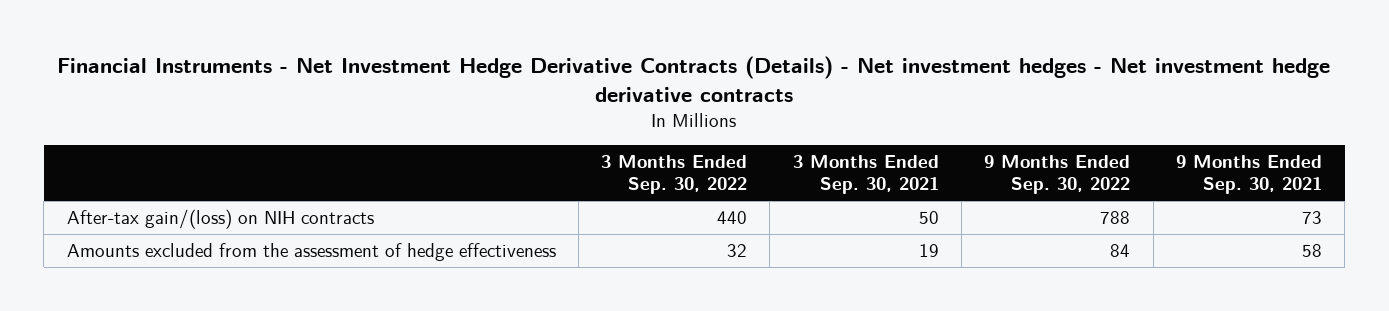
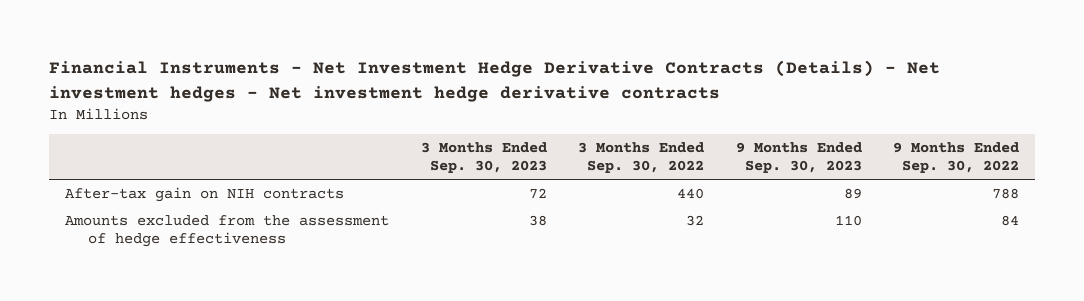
[792,155,939,195] 3 Months Ended Sep. 30, 2021 -> none
[1175,155,1322,195] 9 Months Ended Sep. 30, 2021 -> none
none -> [420,141,547,174] 3 Months Ended Sep. 30, 2023
none -> [735,141,862,174] 9 Months Ended Sep. 30, 2023
[66,209,374,230] After-tax gain/(loss) on NIH contracts -> [64,186,344,202] After-tax gain on NIH contracts

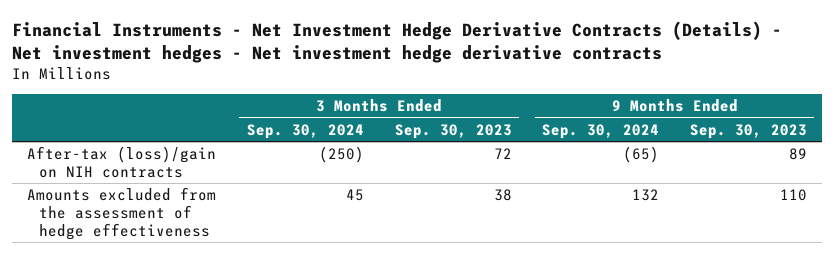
[578,141,705,174] 3 Months Ended Sep. 30, 2022 -> none
[893,141,1020,174] 9 Months Ended Sep. 30, 2022 -> none
none -> [247,123,365,139] Sep. 30, 2024
none -> [542,123,660,139] Sep. 30, 2024
[64,186,344,202] After-tax gain on NIH contracts -> [27,146,217,178] After-tax (loss)/gain on NIH contracts

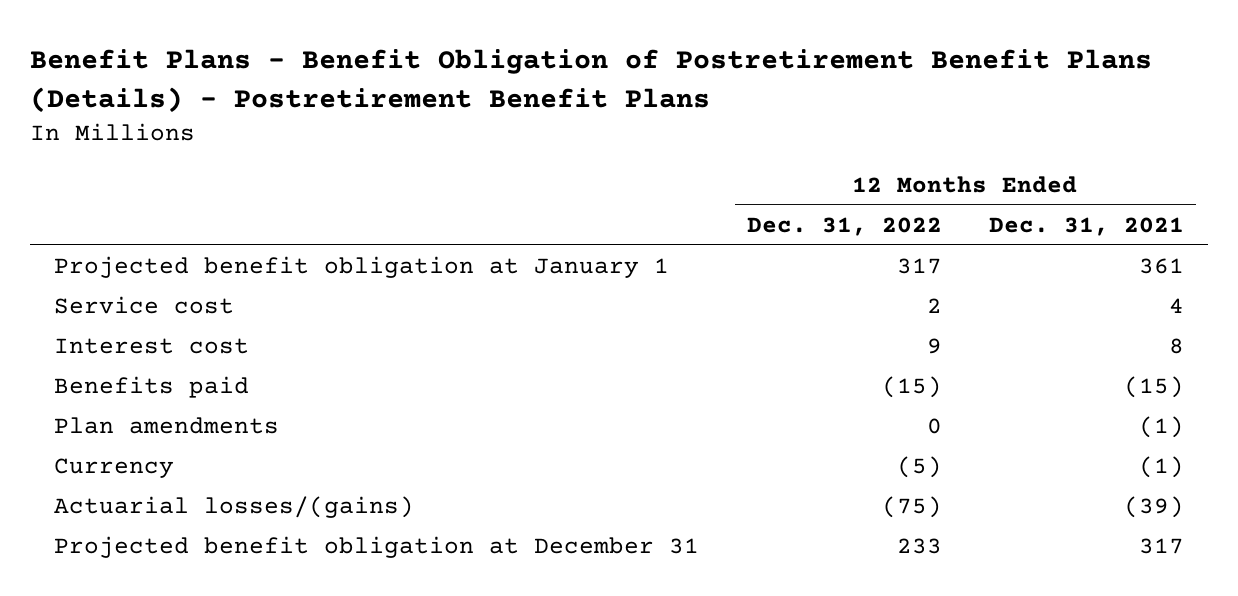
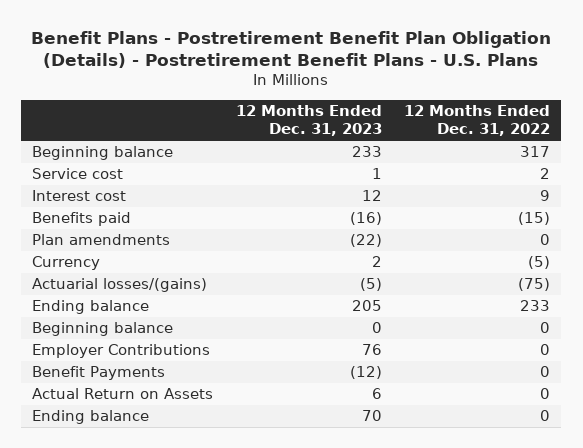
[30,49,1153,113] Benefit Plans - Benefit Obligation of Postretirement Benefit Plans (Details) - Postretirement Benefit Plans -> [31,30,552,68] Benefit Plans - Postretirement Benefit Plan Obligation (Details) - Postretirement Benefit Plans - U.S. Plans
[989,217,1185,237] Dec. 31, 2021 -> none
none -> [235,105,382,137] 12 Months Ended Dec. 31, 2023
[53,256,669,279] Projected benefit obligation at January 1 -> [32,146,174,161] Beginning balance
[53,536,699,559] Projected benefit obligation at December 31 -> [32,300,150,315] Ending balance
none -> [32,322,174,337] Beginning balance
none -> [32,344,211,359] Employer Contributions
none -> [32,366,166,381] Benefit Payments
none -> [32,388,214,400] Actual Return on Assets
none -> [32,410,150,425] Ending balance

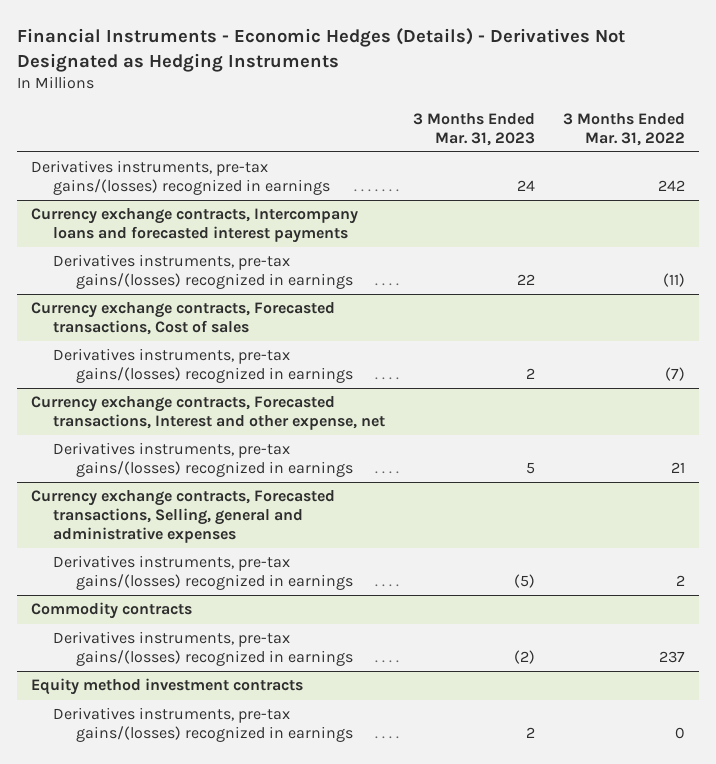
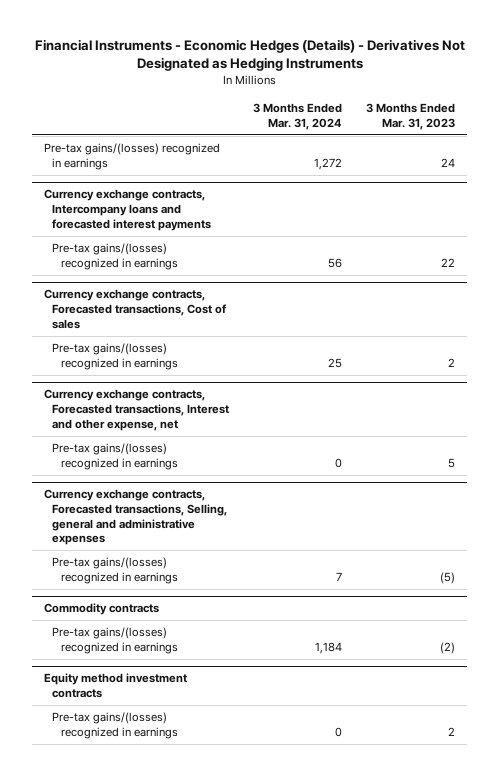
[563,112,686,146] 3 Months Ended Mar. 31, 2022 -> none
none -> [253,103,343,130] 3 Months Ended Mar. 31, 2024
[30,160,331,196] Derivatives instruments, pre-tax gains/(losses) recognized in earnings -> [43,143,220,170] Pre-tax gains/(losses) recognized in earnings
[53,254,354,290] Derivatives instruments, pre-tax gains/(losses) recognized in earnings -> [52,243,178,270] Pre-tax gains/(losses) recognized in earnings
[53,348,354,384] Derivatives instruments, pre-tax gains/(losses) recognized in earnings -> [52,343,178,370] Pre-tax gains/(losses) recognized in earnings
[53,442,354,478] Derivatives instruments, pre-tax gains/(losses) recognized in earnings -> [52,443,178,470] Pre-tax gains/(losses) recognized in earnings
[53,555,354,591] Derivatives instruments, pre-tax gains/(losses) recognized in earnings -> [52,557,178,584] Pre-tax gains/(losses) recognized in earnings
[53,631,354,667] Derivatives instruments, pre-tax gains/(losses) recognized in earnings -> [52,627,178,654] Pre-tax gains/(losses) recognized in earnings
[53,707,354,743] Derivatives instruments, pre-tax gains/(losses) recognized in earnings -> [52,712,178,739] Pre-tax gains/(losses) recognized in earnings

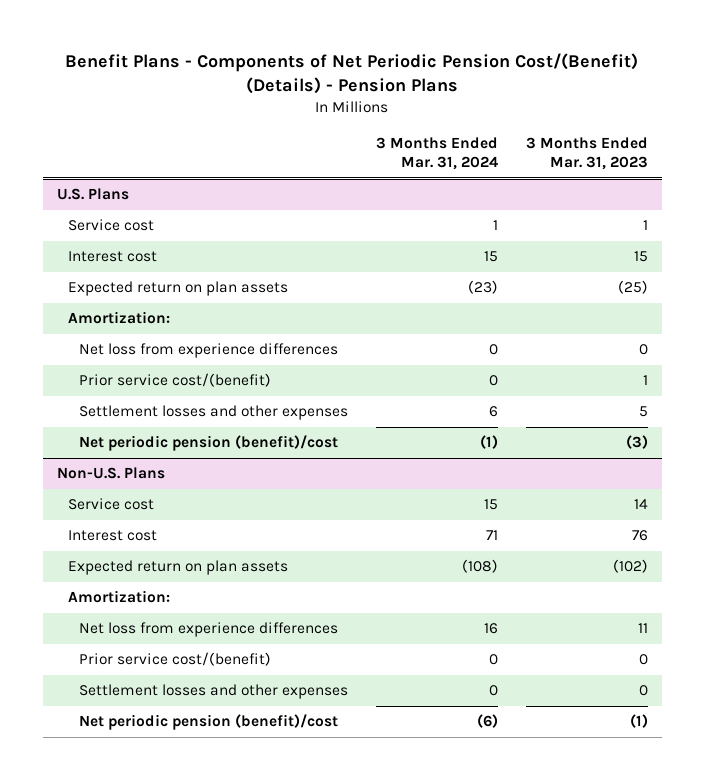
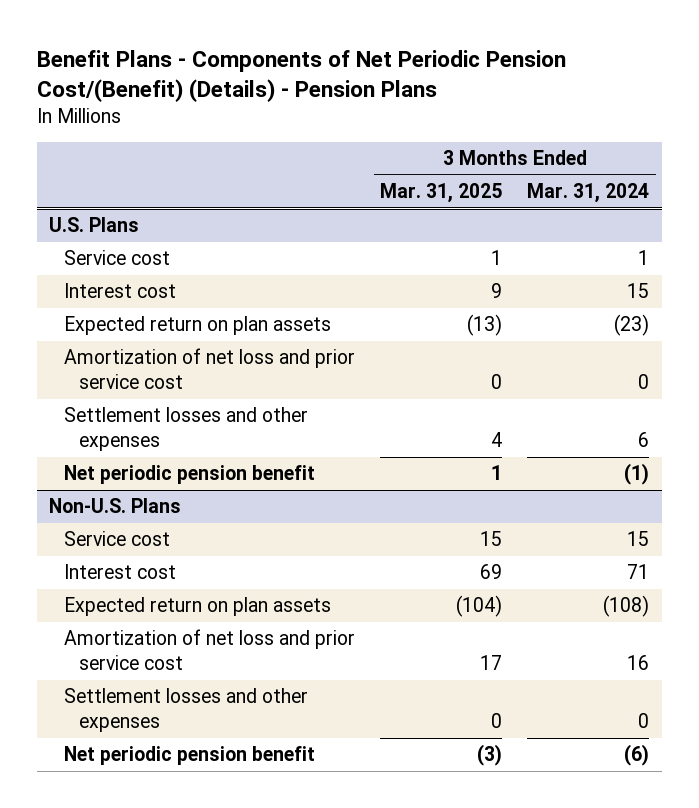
[525,136,648,171] 3 Months Ended Mar. 31, 2023 -> none
none -> [380,183,503,204] Mar. 31, 2025
[68,311,171,325] Amortization: -> none
[79,373,272,388] Prior service cost/(benefit) -> none
[79,343,339,359] Net loss from experience differences -> [64,348,356,390] Amortization of net loss and prior service cost
[79,435,339,452] Net periodic pension (benefit)/cost -> [64,465,316,485] Net periodic pension benefit
[68,590,171,604] Amortization: -> none
[79,652,272,667] Prior service cost/(benefit) -> none
[79,622,339,638] Net loss from experience differences -> [64,629,356,671] Amortization of net loss and prior service cost
[79,714,339,731] Net periodic pension (benefit)/cost -> [64,746,316,766] Net periodic pension benefit

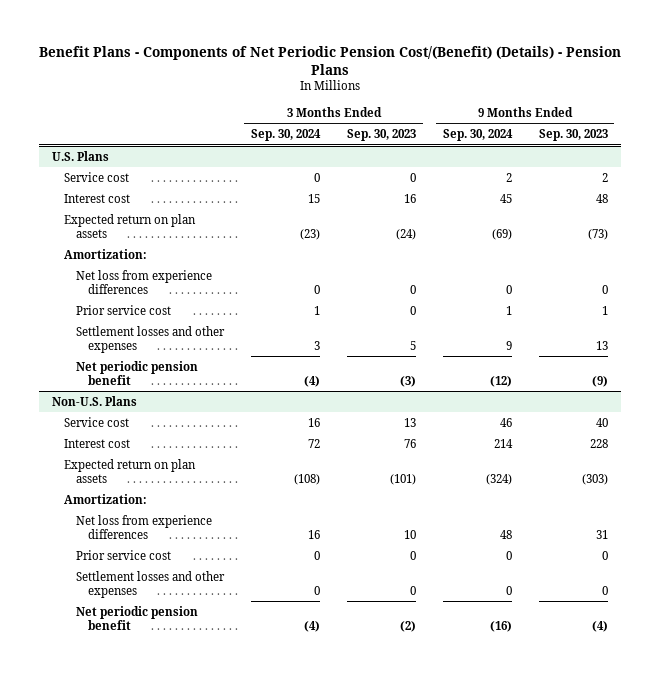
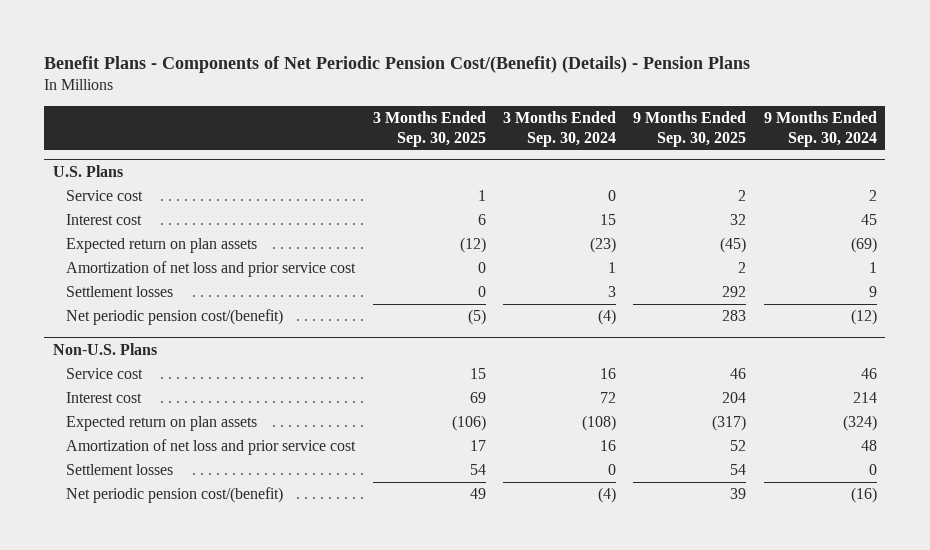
[346,129,416,142] Sep. 30, 2023 -> none
[538,129,608,142] Sep. 30, 2023 -> none
none -> [372,110,486,147] 3 Months Ended Sep. 30, 2025
none -> [633,110,747,147] 9 Months Ended Sep. 30, 2025
[64,248,148,259] Amortization: -> none
[76,269,213,294] Net loss from experience differences -> none
[76,304,172,315] Prior service cost -> none
[76,325,226,353] Settlement losses and other expenses -> none
none -> [66,260,357,277] Amortization of net loss and prior service cost
none -> [66,285,174,297] Settlement losses
[76,360,199,385] Net periodic pension benefit -> [66,308,284,325] Net periodic pension cost/(benefit)
[64,493,148,504] Amortization: -> none
[76,549,172,560] Prior service cost -> none
[76,570,226,598] Settlement losses and other expenses -> none
[76,514,213,539] Net loss from experience differences -> [66,438,357,455] Amortization of net loss and prior service cost
none -> [66,463,174,475] Settlement losses
[76,605,199,630] Net periodic pension benefit -> [66,486,284,503] Net periodic pension cost/(benefit)

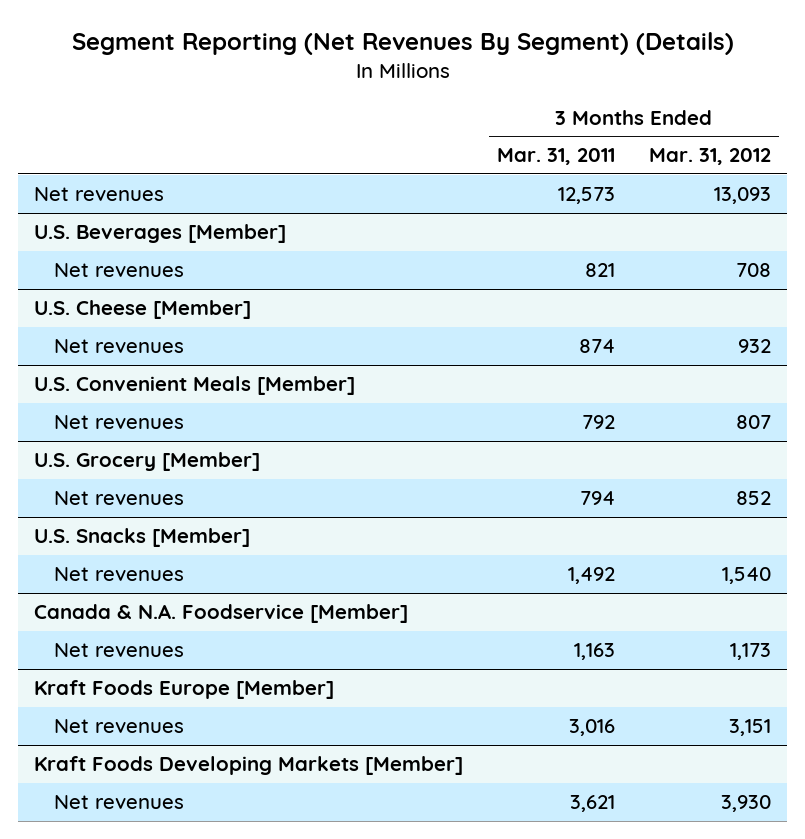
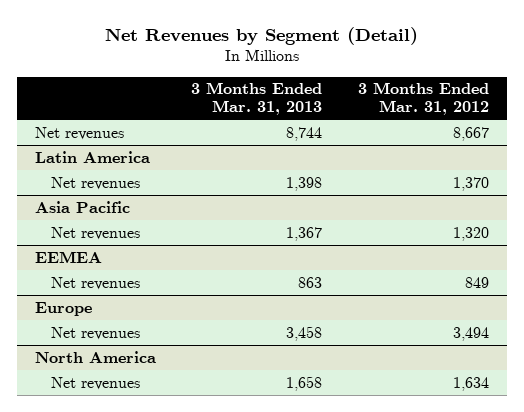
[71,31,734,55] Segment Reporting (Net Revenues By Segment) (Details) -> [104,26,418,45] Net Revenues by Segment (Detail)
[497,148,616,166] Mar. 31, 2011 -> none
none -> [191,82,323,115] 3 Months Ended Mar. 31, 2013
[34,224,287,244] U.S. Beverages [Member] -> none
[34,300,252,320] U.S. Cheese [Member] -> none
[34,376,356,396] U.S. Convenient Meals [Member] -> none
[34,452,261,472] U.S. Grocery [Member] -> none
[34,528,251,548] U.S. Snacks [Member] -> none
[34,604,409,624] Canada & N.A. Foodservice [Member] -> none
[53,643,184,658] Net revenues -> none
[34,680,335,700] Kraft Foods Europe [Member] -> none
[53,719,184,734] Net revenues -> none
[34,756,464,776] Kraft Foods Developing Markets [Member] -> none
[53,795,184,810] Net revenues -> none
[713,187,771,205] 13,093 -> [453,126,490,141] 8,667
none -> [34,150,150,163] Latin America
[735,263,771,278] 708 -> [453,176,490,191] 1,370
none -> [34,200,130,213] Asia Pacific
[737,339,771,354] 932 -> [453,226,490,241] 1,320
none -> [34,250,102,263] EEMEA
[735,415,771,430] 807 -> [465,276,490,288] 849
none -> [34,301,92,316] Europe
[735,491,771,506] 852 -> [453,326,490,341] 3,494
none -> [34,350,156,363] North America
[721,567,771,585] 1,540 -> [453,376,490,391] 1,634

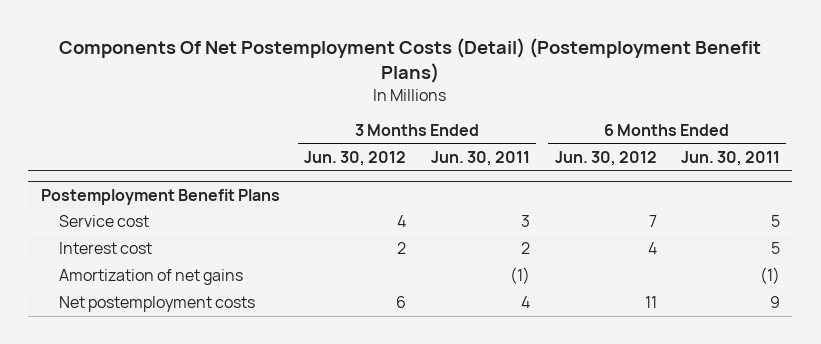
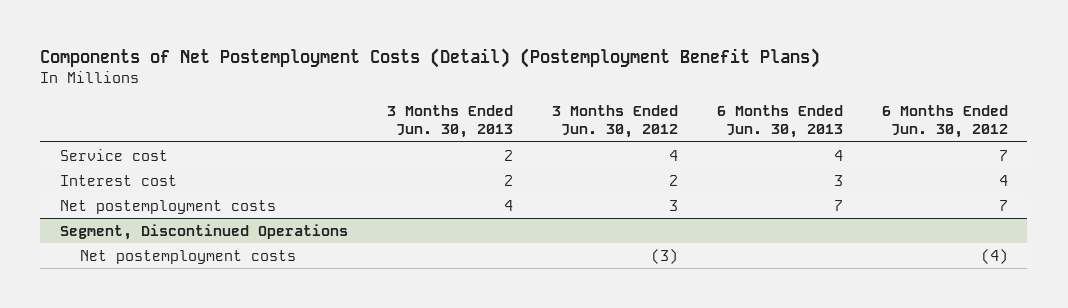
[59,37,762,83] Components Of Net Postemployment Costs (Detail) (Postemployment Benefit Plans) -> [40,48,821,69] Components of Net Postemployment Costs (Detail) (Postemployment Benefit Plans)
[430,151,530,167] Jun. 30, 2011 -> none
[681,151,781,167] Jun. 30, 2011 -> none
none -> [386,105,513,139] 3 Months Ended Jun. 30, 2013
none -> [716,105,843,139] 6 Months Ended Jun. 30, 2013
[40,188,280,205] Postemployment Benefit Plans -> none
[58,269,243,286] Amortization of net gains -> none
[396,296,407,309] 6 -> [668,199,678,211] 3
[644,296,657,309] 11 -> [998,199,1008,211] 7
none -> [59,223,348,240] Segment, Discontinued Operations
none -> [79,249,296,264] Net postemployment costs

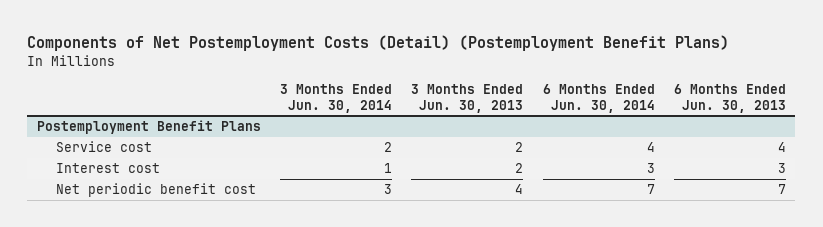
[551,105,678,139] 3 Months Ended Jun. 30, 2012 -> none
[881,105,1008,139] 6 Months Ended Jun. 30, 2012 -> none
none -> [280,84,393,113] 3 Months Ended Jun. 30, 2014
none -> [542,84,655,113] 6 Months Ended Jun. 30, 2014
none -> [37,120,262,135] Postemployment Benefit Plans
[59,223,348,240] Segment, Discontinued Operations -> none
[79,249,296,264] Net postemployment costs -> none
[59,199,276,214] Net postemployment costs -> [55,183,256,198] Net periodic benefit cost

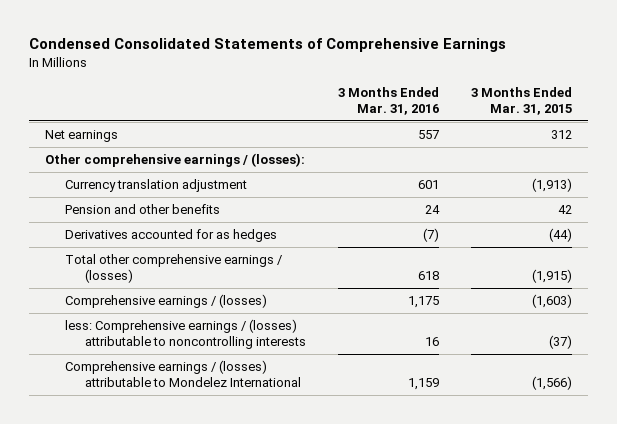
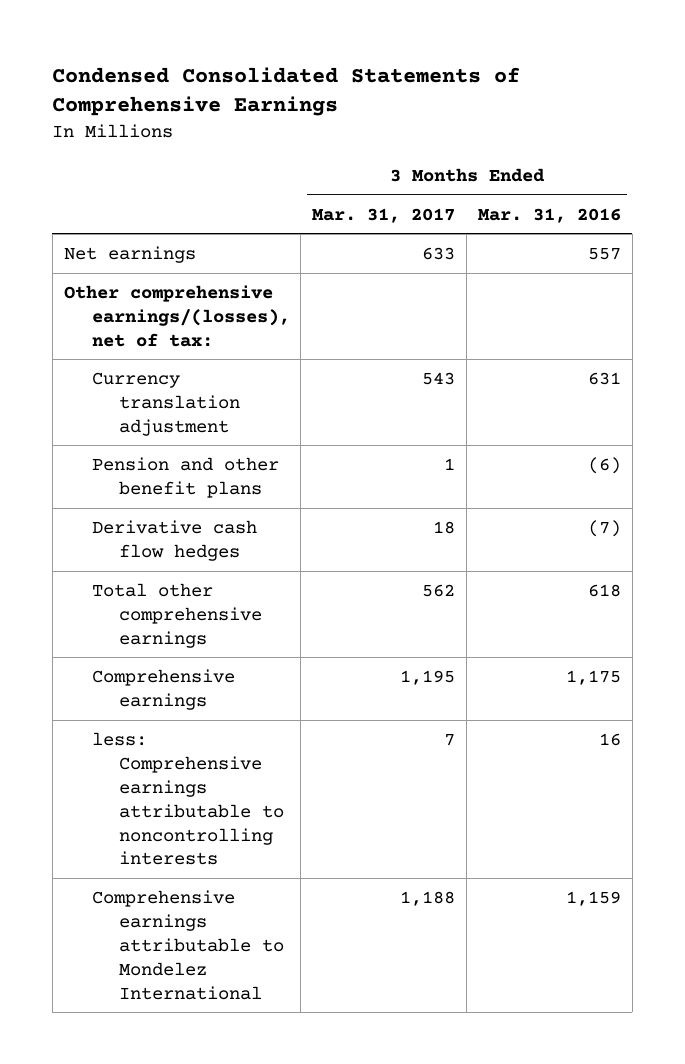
[470,86,572,116] 3 Months Ended Mar. 31, 2015 -> none
none -> [312,207,456,223] Mar. 31, 2017
[44,152,305,167] Other comprehensive earnings / (losses): -> [63,284,290,347] Other comprehensive earnings/(losses), net of tax:
[418,179,440,189] 601 -> [587,371,621,385] 631
[65,203,221,214] Pension and other benefits -> [91,456,279,498] Pension and other benefit plans
[425,204,441,214] 24 -> [587,456,621,474] (6)
[65,228,278,242] Derivatives accounted for as hedges -> [91,519,257,561] Derivative cash flow hedges
[65,253,283,284] Total other comprehensive earnings / (losses) -> [91,582,263,648] Total other comprehensive earnings
[65,293,268,308] Comprehensive earnings / (losses) -> [91,668,235,710] Comprehensive earnings
[65,318,307,350] less: Comprehensive earnings / (losses) attributable to noncontrolling interests -> [91,731,285,866] less: Comprehensive earnings attributable to noncontrolling interests
[65,359,302,388] Comprehensive earnings / (losses) attributable to Mondelez International -> [91,889,285,1000] Comprehensive earnings attributable to Mondelez International

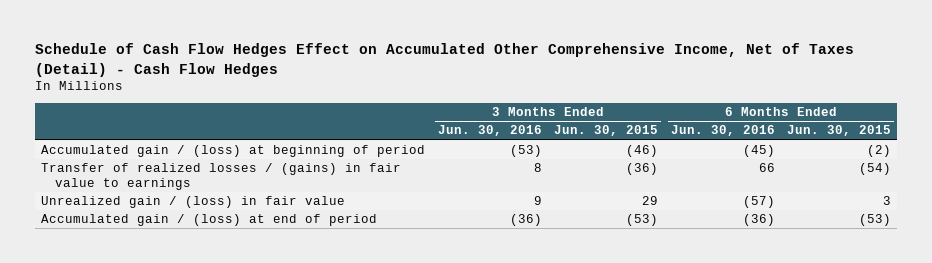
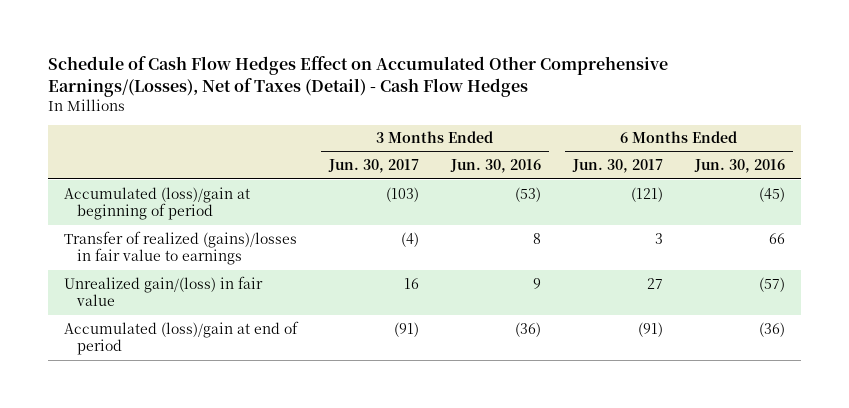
[35,43,855,77] Schedule of Cash Flow Hedges Effect on Accumulated Other Comprehensive Income, Net of Taxes (Detail) - Cash Flow Hedges -> [48,56,669,97] Schedule of Cash Flow Hedges Effect on Accumulated Other Comprehensive Earnings/(Losses), Net of Taxes (Detail) - Cash Flow Hedges
[554,125,659,137] Jun. 30, 2015 -> none
[787,125,892,137] Jun. 30, 2015 -> none
none -> [328,159,420,174] Jun. 30, 2017
none -> [572,159,664,174] Jun. 30, 2017
[41,145,426,158] Accumulated gain / (loss) at beginning of period -> [64,186,251,221] Accumulated (loss)/gain at beginning of period
[41,163,402,191] Transfer of realized losses / (gains) in fair value to earnings -> [64,230,298,266] Transfer of realized (gains)/losses in fair value to earnings
[41,196,346,209] Unrealized gain / (loss) in fair value -> [64,275,264,307] Unrealized gain/(loss) in fair value
[41,214,378,227] Accumulated gain / (loss) at end of period -> [64,320,300,356] Accumulated (loss)/gain at end of period

